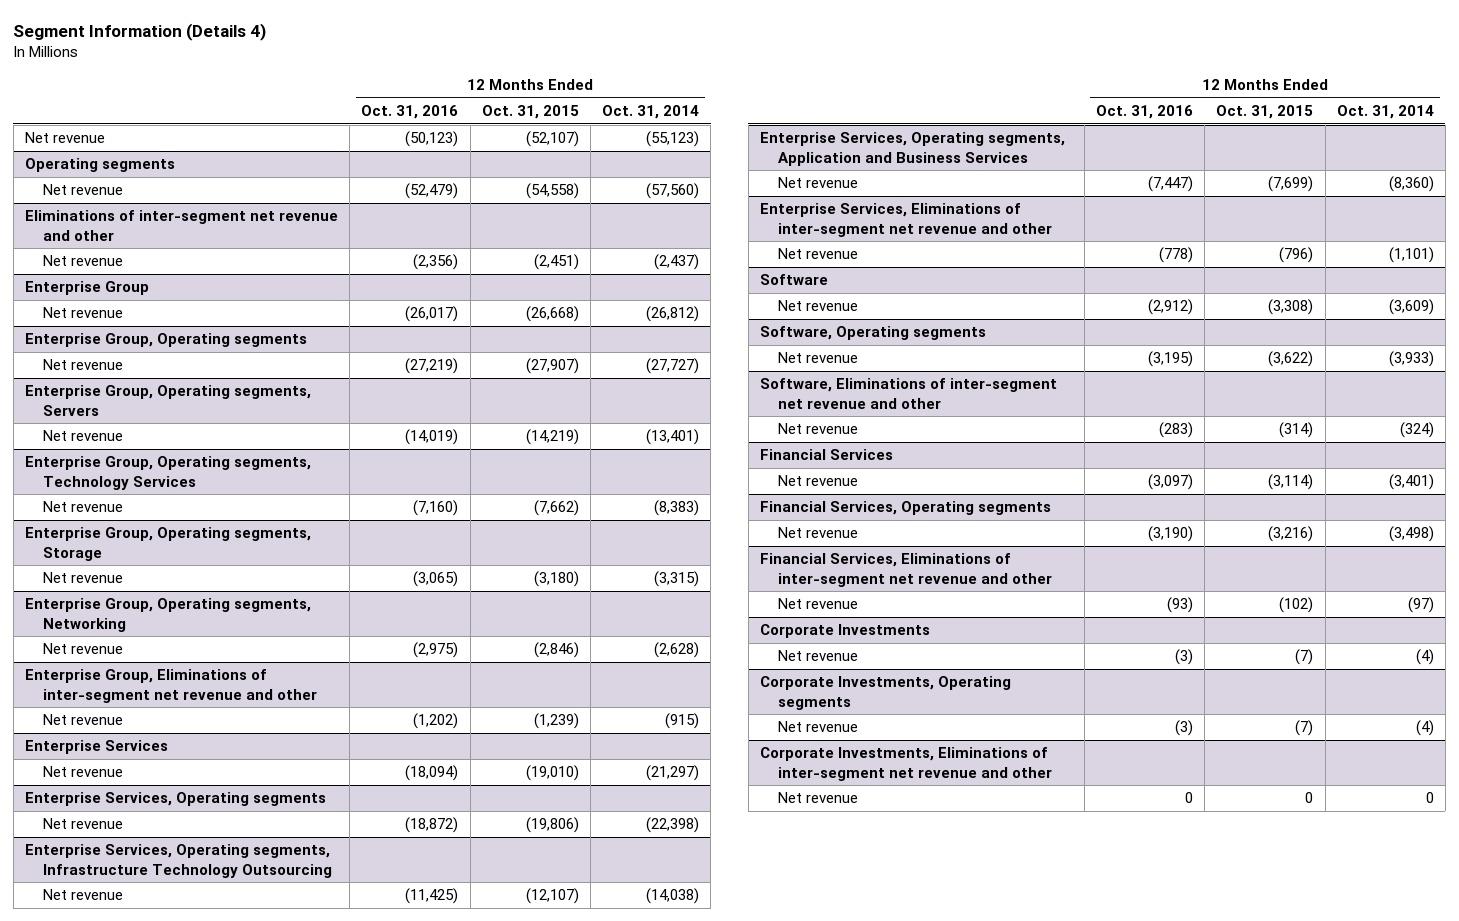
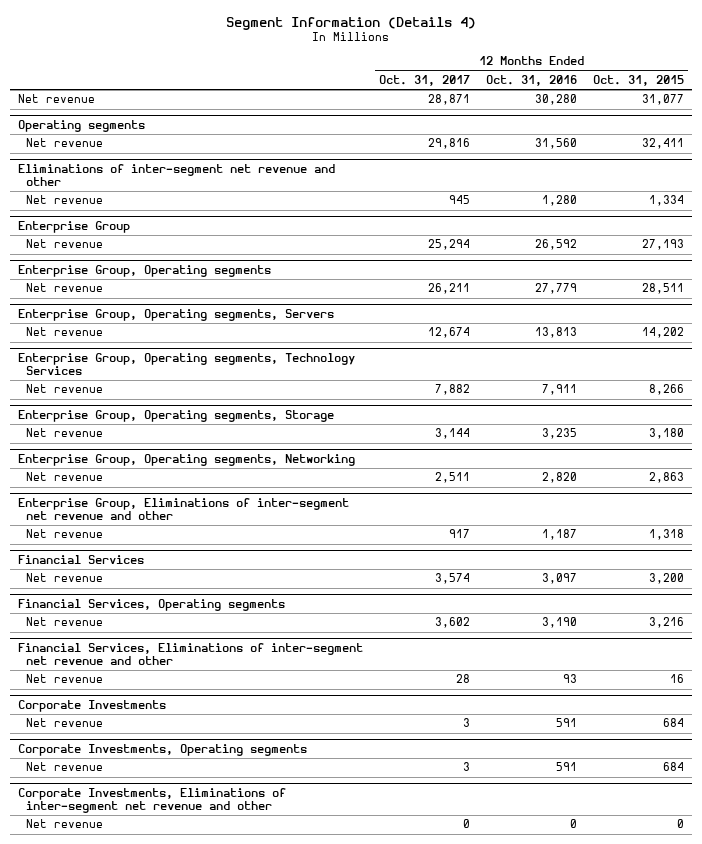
[602,105,700,120] Oct. 31, 2014 -> none
none -> [378,74,470,86] Oct. 31, 2017
[405,131,459,148] (50,123) -> [535,94,578,106] 30,280
[525,131,579,148] (52,107) -> [642,94,685,106] 31,077
[405,183,459,200] (52,479) -> [535,138,578,150] 31,560
[525,183,579,200] (54,558) -> [642,138,685,150] 32,411
[413,254,459,271] (2,356) -> [542,195,578,207] 1,280
[533,254,579,271] (2,451) -> [649,195,685,207] 1,334
[405,306,459,323] (26,017) -> [535,239,578,251] 26,592
[525,306,579,323] (26,668) -> [642,239,685,251] 27,193
[405,358,459,375] (27,219) -> [535,283,578,295] 27,779
[525,358,579,375] (27,907) -> [642,283,685,295] 28,511
[405,429,459,446] (14,019) -> [535,327,578,339] 13,813
[525,429,579,446] (14,219) -> [642,327,685,339] 14,202
[413,500,459,517] (7,160) -> [542,384,578,396] 7,911
[533,500,579,517] (7,662) -> [649,384,685,396] 8,266
[413,571,459,588] (3,065) -> [542,428,578,440] 3,235
[533,571,579,588] (3,180) -> [649,428,685,440] 3,180
[413,642,459,659] (2,975) -> [542,472,578,484] 2,820
[533,642,579,659] (2,846) -> [649,472,685,484] 2,863
[25,740,169,755] Enterprise Services -> none
[43,766,124,778] Net revenue -> none
[25,792,327,807] Enterprise Services, Operating segments -> none
[43,818,124,830] Net revenue -> none
[25,844,333,878] Enterprise Services, Operating segments, Infrastructure Technology Outsourcing -> none
[43,889,124,901] Net revenue -> none
[759,132,1065,166] Enterprise Services, Operating segments, Application and Business Services -> none
[777,177,858,189] Net revenue -> none
[759,203,1052,237] Enterprise Services, Eliminations of inter-segment net revenue and other -> none
[777,248,858,260] Net revenue -> none
[759,274,828,286] Software -> none
[777,300,858,312] Net revenue -> none
[759,326,986,341] Software, Operating segments -> none
[777,352,858,364] Net revenue -> none
[759,378,1057,409] Software, Eliminations of inter-segment net revenue and other -> none
[777,423,858,435] Net revenue -> none
[413,713,459,730] (1,202) -> [542,529,578,541] 1,187
[533,713,579,730] (1,239) -> [649,529,685,541] 1,318
[1148,474,1194,491] (3,097) -> [542,573,578,585] 3,097
[1268,474,1314,491] (3,114) -> [649,573,685,585] 3,200
[1148,526,1194,543] (3,190) -> [542,617,578,629] 3,190
[1268,526,1314,543] (3,216) -> [649,617,685,629] 3,216
[1167,597,1194,614] (93) -> [563,674,578,684] 93
[1279,597,1314,614] (102) -> [670,674,685,684] 16
[1175,649,1194,666] (3) -> [556,718,578,728] 591
[1295,649,1314,666] (7) -> [663,718,685,728] 684
[1175,720,1194,737] (3) -> [556,762,578,772] 591
[1295,720,1314,737] (7) -> [663,762,685,772] 684

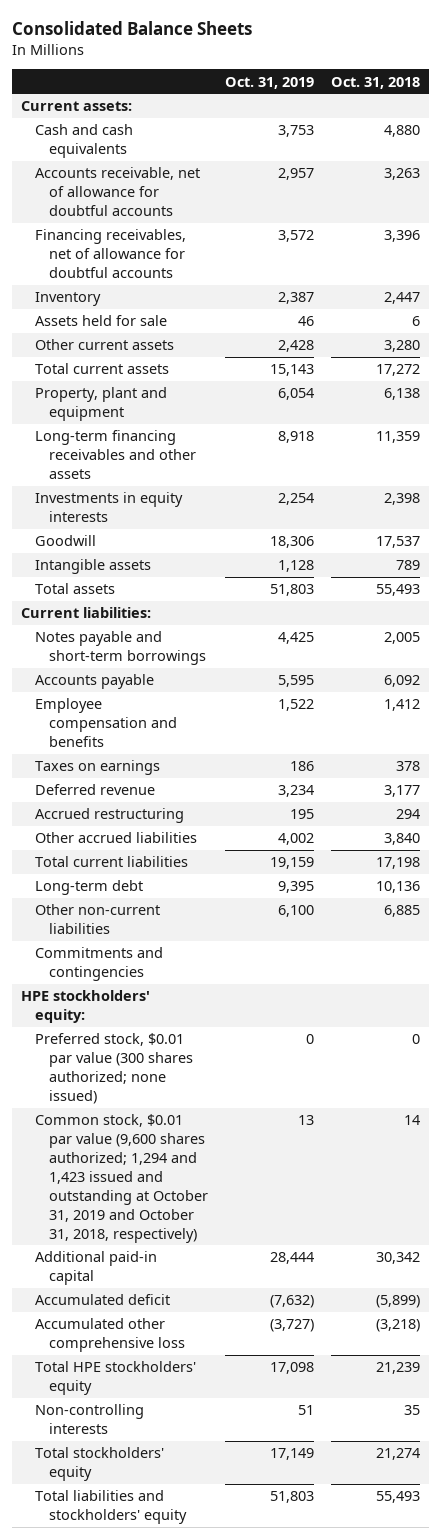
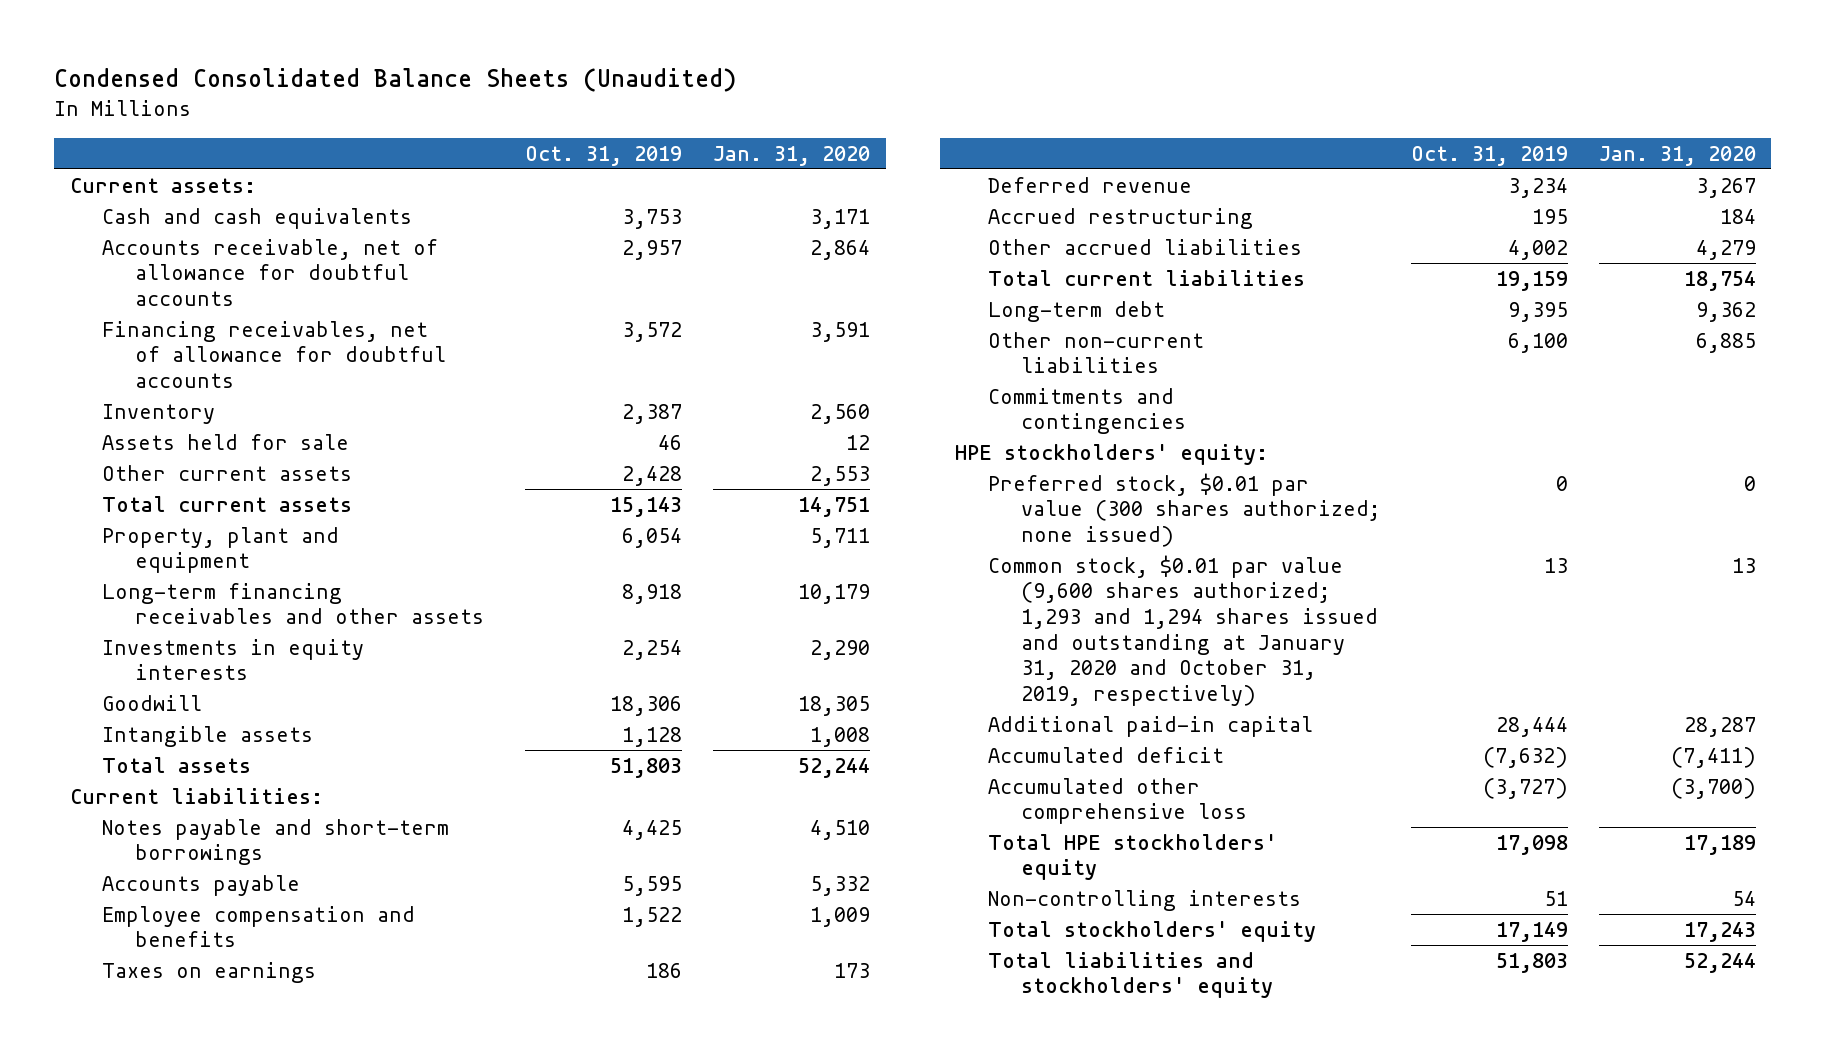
[12,20,253,35] Consolidated Balance Sheets -> [54,68,737,93] Condensed Consolidated Balance Sheets (Unaudited)
[331,76,421,89] Oct. 31, 2018 -> none
none -> [713,145,871,166] Jan. 31, 2020
[34,1114,209,1243] Common stock, $0.01 par value (9,600 shares authorized; 1,294 and 1,423 issued and outstanding at October 31, 2019 and October 31, 2018, respectively) -> [987,554,1378,706] Common stock, $0.01 par value (9,600 shares authorized; 1,293 and 1,294 shares issued and outstanding at January 31, 2020 and October 31, 2019, respectively)

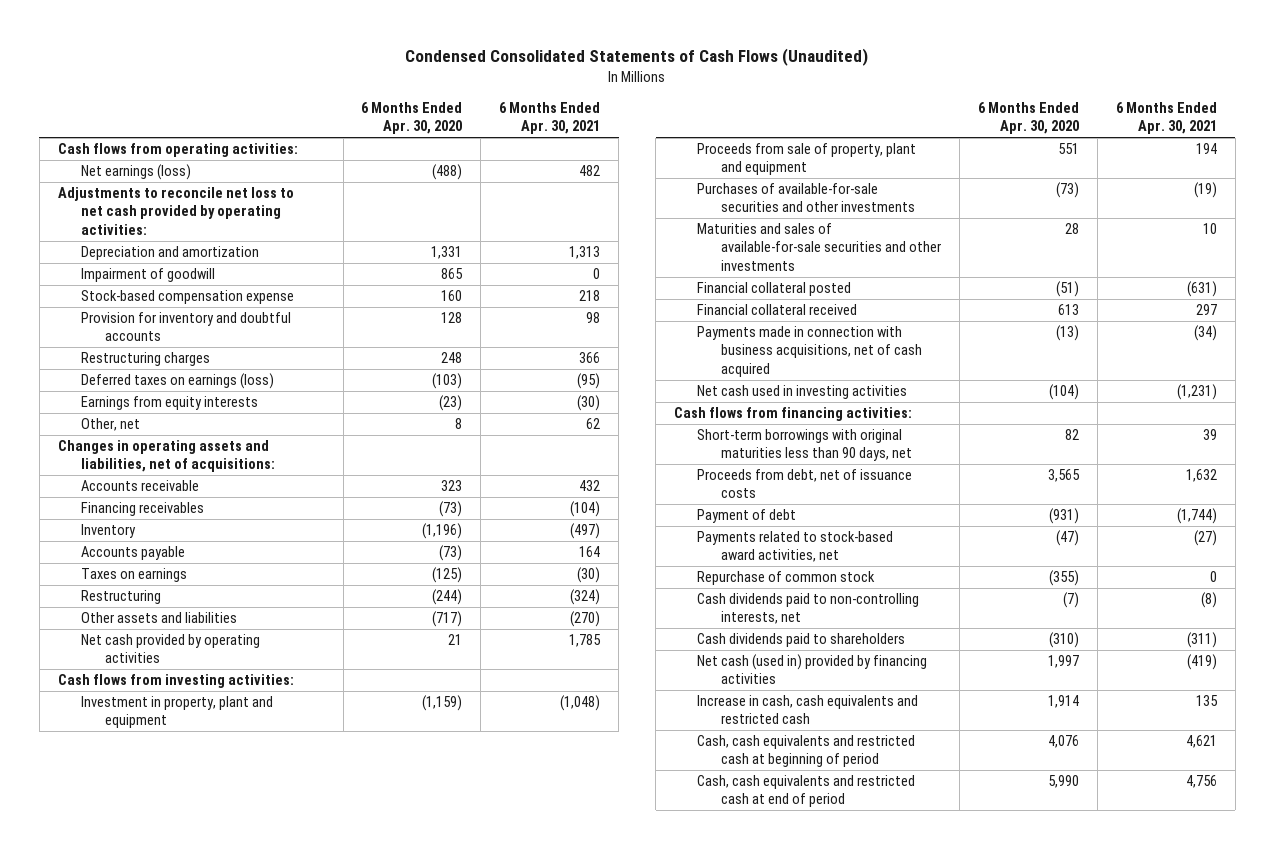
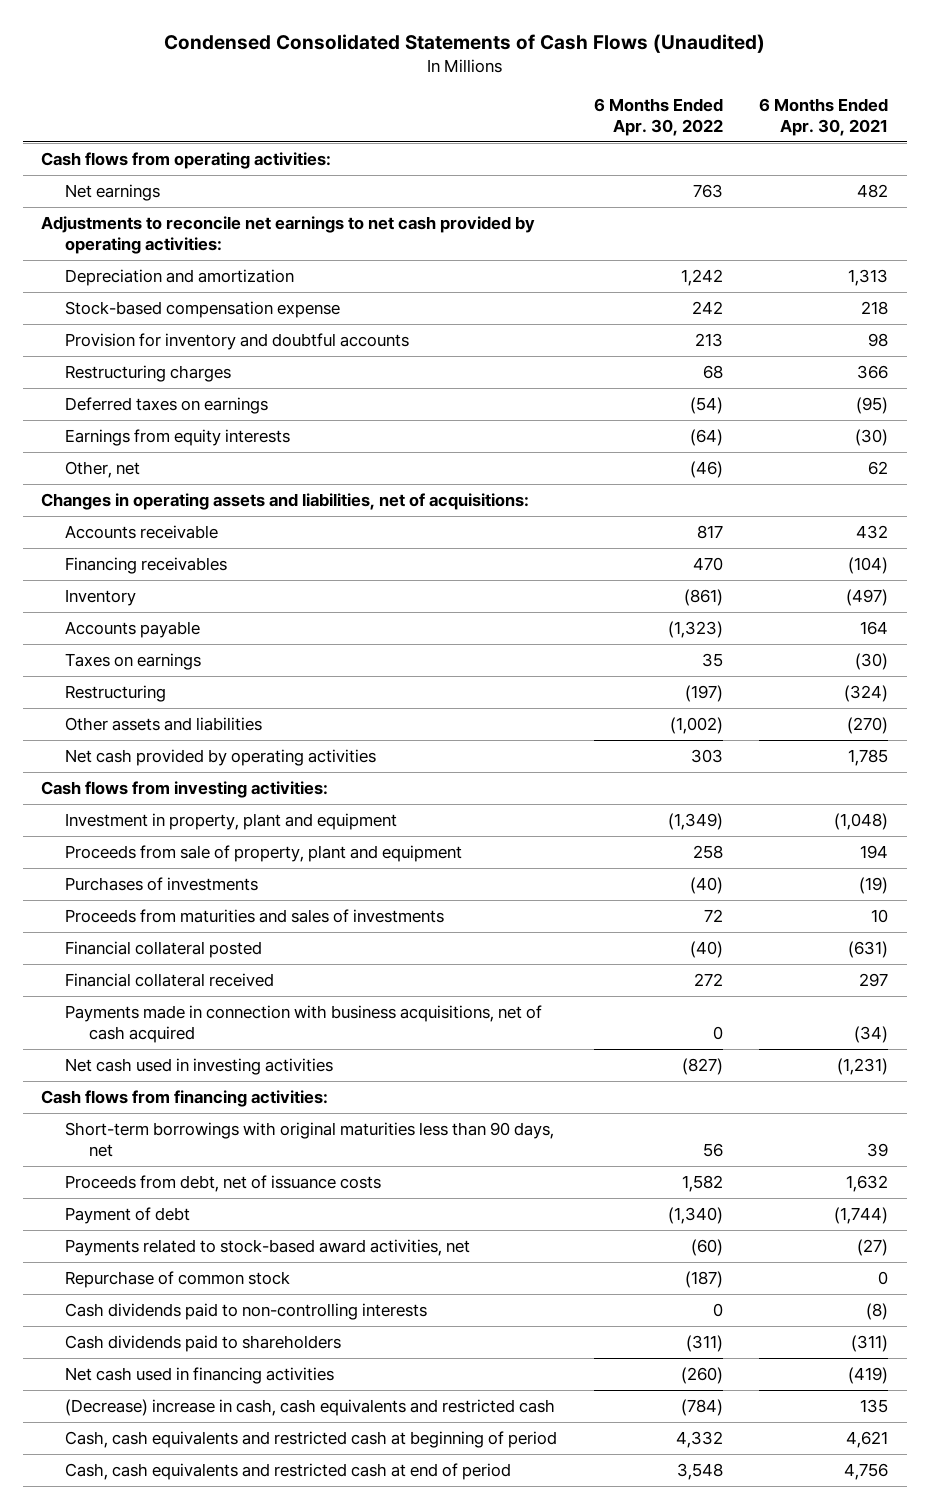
[361,102,463,135] 6 Months Ended Apr. 30, 2020 -> none
none -> [593,97,723,136] 6 Months Ended Apr. 30, 2022
[81,164,192,181] Net earnings (loss) -> [65,183,161,201] Net earnings
[57,187,294,235] Adjustments to reconcile net loss to net cash provided by operating activities: -> [41,215,536,255] Adjustments to reconcile net earnings to net cash provided by operating activities:
[81,268,216,283] Impairment of goodwill -> none
[81,373,275,390] Deferred taxes on earnings (loss) -> [65,396,269,414] Deferred taxes on earnings
[697,183,915,213] Purchases of available-for-sale securities and other investments -> [65,876,259,891] Purchases of investments
[697,223,941,271] Maturities and sales of available-for-sale securities and other investments -> [65,908,445,923] Proceeds from maturities and sales of investments
[697,593,920,625] Cash dividends paid to non-controlling interests, net -> [65,1302,428,1320] Cash dividends paid to non-controlling interests
[697,654,928,685] Net cash (used in) provided by financing activities -> [65,1366,335,1384] Net cash used in financing activities
[697,695,919,725] Increase in cash, cash equivalents and restricted cash -> [65,1398,556,1416] (Decrease) increase in cash, cash equivalents and restricted cash

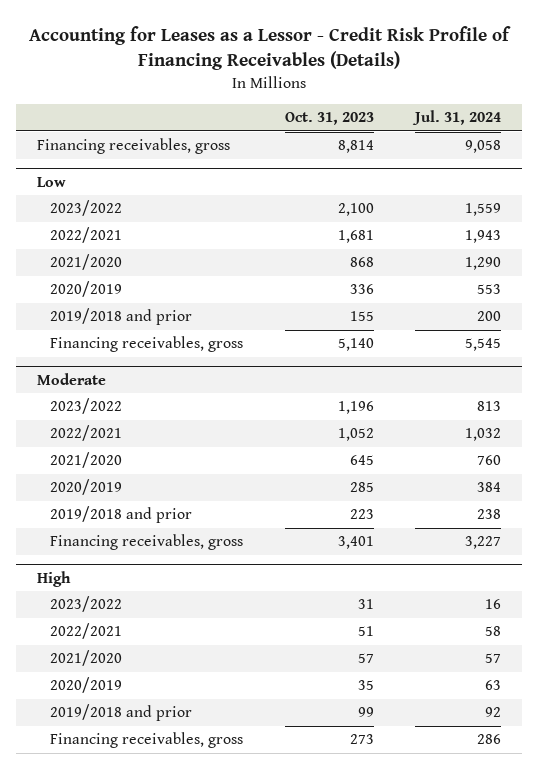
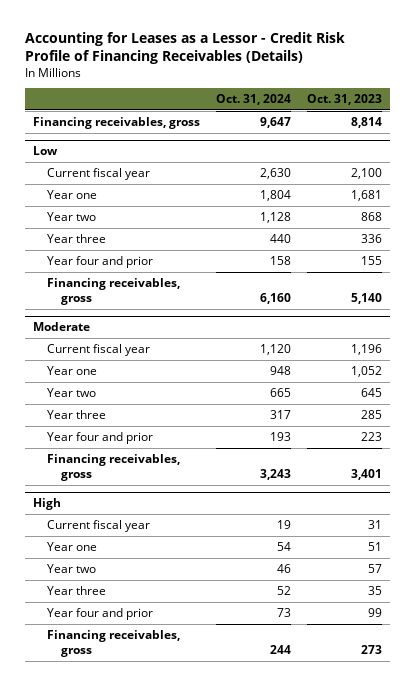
[412,110,502,126] Jul. 31, 2024 -> none
none -> [216,94,292,106] Oct. 31, 2024
[50,200,123,217] 2023/2022 -> [47,167,151,180] Current fiscal year
[50,227,123,244] 2022/2021 -> [47,189,98,199] Year one
[50,254,123,271] 2021/2020 -> [47,211,97,221] Year two
[50,281,123,298] 2020/2019 -> [47,233,107,243] Year three
[50,308,193,326] 2019/2018 and prior -> [47,255,154,268] Year four and prior
[50,398,123,415] 2023/2022 -> [47,343,151,356] Current fiscal year
[50,425,123,442] 2022/2021 -> [47,365,98,375] Year one
[50,452,123,469] 2021/2020 -> [47,387,97,397] Year two
[50,479,123,496] 2020/2019 -> [47,409,107,419] Year three
[50,506,193,524] 2019/2018 and prior -> [47,431,154,444] Year four and prior
[50,596,123,613] 2023/2022 -> [47,519,151,532] Current fiscal year
[50,623,123,640] 2022/2021 -> [47,541,98,551] Year one
[50,650,123,667] 2021/2020 -> [47,563,97,573] Year two
[50,677,123,694] 2020/2019 -> [47,585,107,595] Year three
[50,704,193,722] 2019/2018 and prior -> [47,607,154,620] Year four and prior

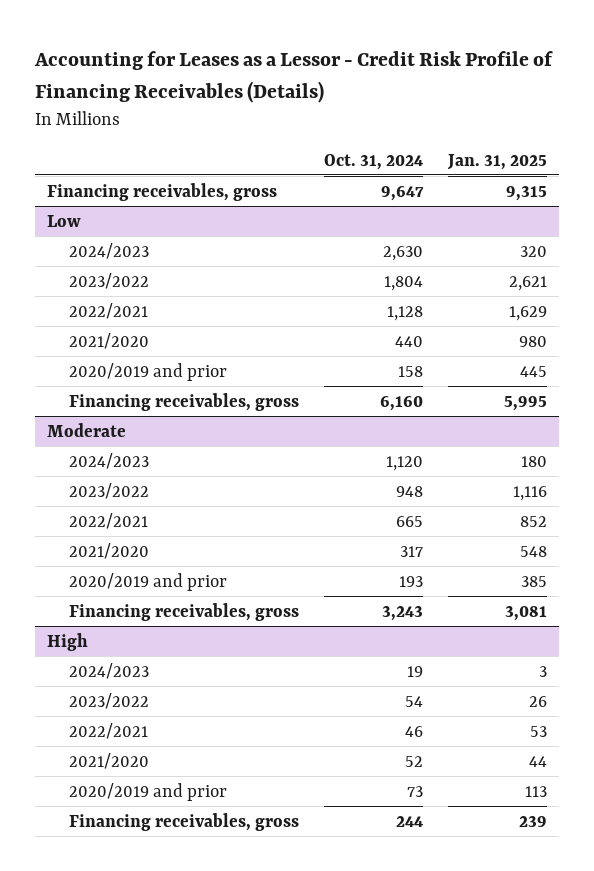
[306,94,382,106] Oct. 31, 2023 -> none
none -> [446,153,547,170] Jan. 31, 2025
[47,167,151,180] Current fiscal year -> [68,242,149,259] 2024/2023
[47,189,98,199] Year one -> [68,272,149,289] 2023/2022
[47,211,97,221] Year two -> [68,302,148,319] 2022/2021
[47,233,107,243] Year three -> [68,332,149,349] 2021/2020
[47,255,154,268] Year four and prior -> [68,362,227,381] 2020/2019 and prior
[47,343,151,356] Current fiscal year -> [68,452,149,469] 2024/2023
[47,365,98,375] Year one -> [68,482,149,499] 2023/2022
[47,387,97,397] Year two -> [68,512,148,529] 2022/2021
[47,409,107,419] Year three -> [68,542,149,559] 2021/2020
[47,431,154,444] Year four and prior -> [68,572,227,591] 2020/2019 and prior
[47,519,151,532] Current fiscal year -> [68,662,149,679] 2024/2023
[47,541,98,551] Year one -> [68,692,149,709] 2023/2022
[47,563,97,573] Year two -> [68,722,148,739] 2022/2021
[47,585,107,595] Year three -> [68,752,149,769] 2021/2020
[47,607,154,620] Year four and prior -> [68,782,227,801] 2020/2019 and prior

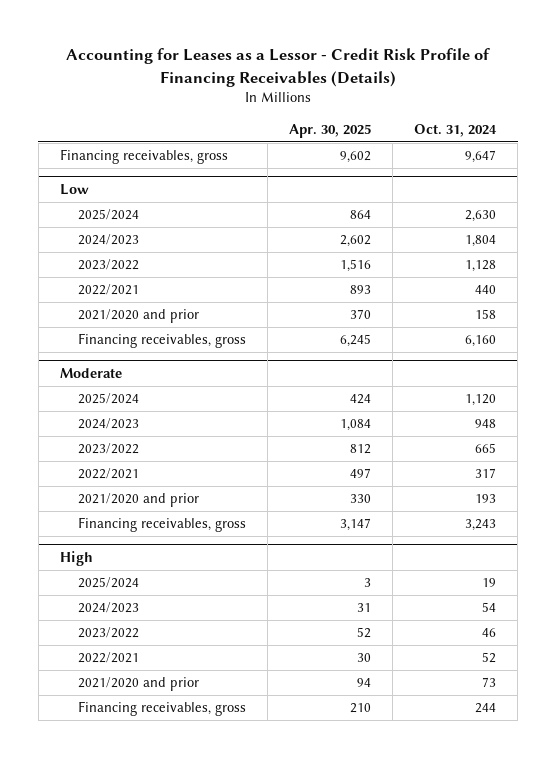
[446,153,547,170] Jan. 31, 2025 -> none
none -> [289,123,372,138] Apr. 30, 2025
[68,332,149,349] 2021/2020 -> none
none -> [78,209,140,221] 2025/2024
[382,245,423,261] 2,630 -> [465,235,497,248] 1,804
[383,275,423,291] 1,804 -> [465,260,497,273] 1,128
[386,305,423,321] 1,128 -> [475,285,497,295] 440
[68,362,227,381] 2020/2019 and prior -> [78,309,200,324] 2021/2020 and prior
[68,542,149,559] 2021/2020 -> none
none -> [78,393,140,405] 2025/2024
[385,455,423,471] 1,120 -> [475,419,497,429] 948
[395,485,423,497] 948 -> [475,443,497,454] 665
[395,515,423,527] 665 -> [475,468,497,479] 317
[68,572,227,591] 2020/2019 and prior -> [78,493,200,508] 2021/2020 and prior
[68,752,149,769] 2021/2020 -> none
none -> [78,577,140,589] 2025/2024
[406,665,423,677] 19 -> [482,602,497,613] 54
[404,695,423,707] 54 -> [482,628,497,638] 46
[404,725,423,737] 46 -> [482,652,497,664] 52
[68,782,227,801] 2020/2019 and prior -> [78,677,200,692] 2021/2020 and prior

